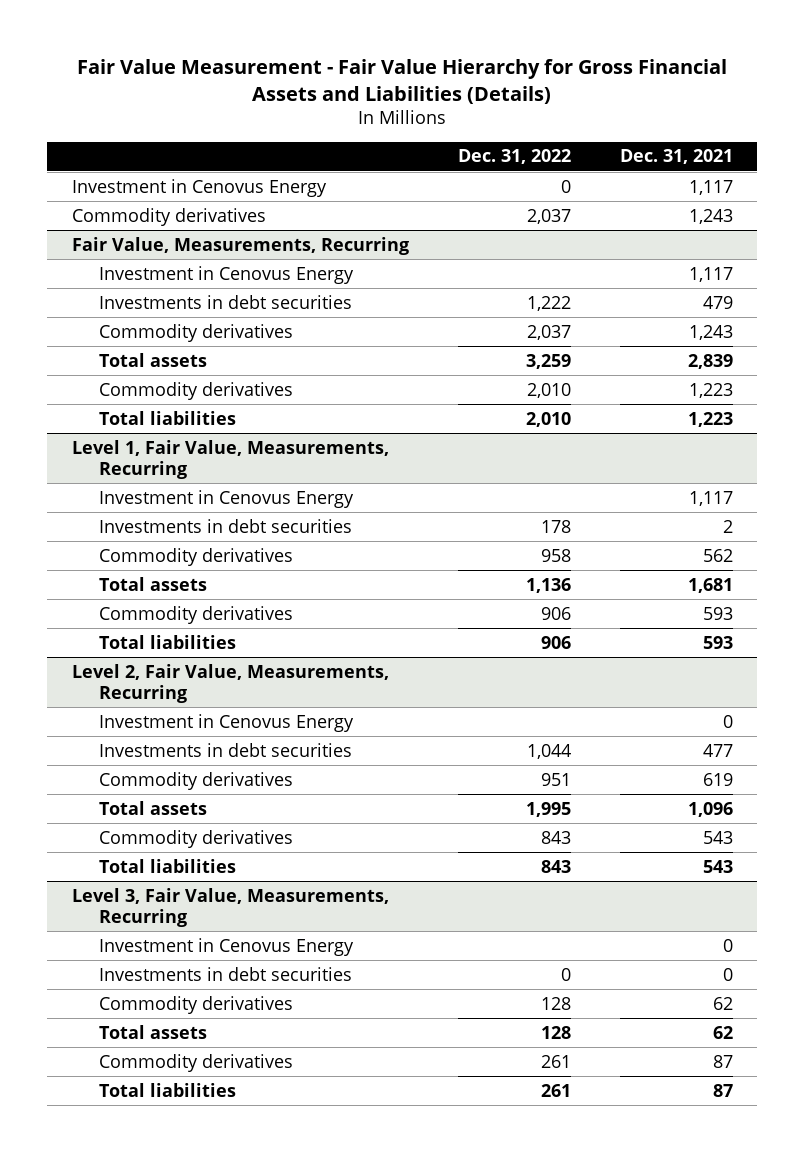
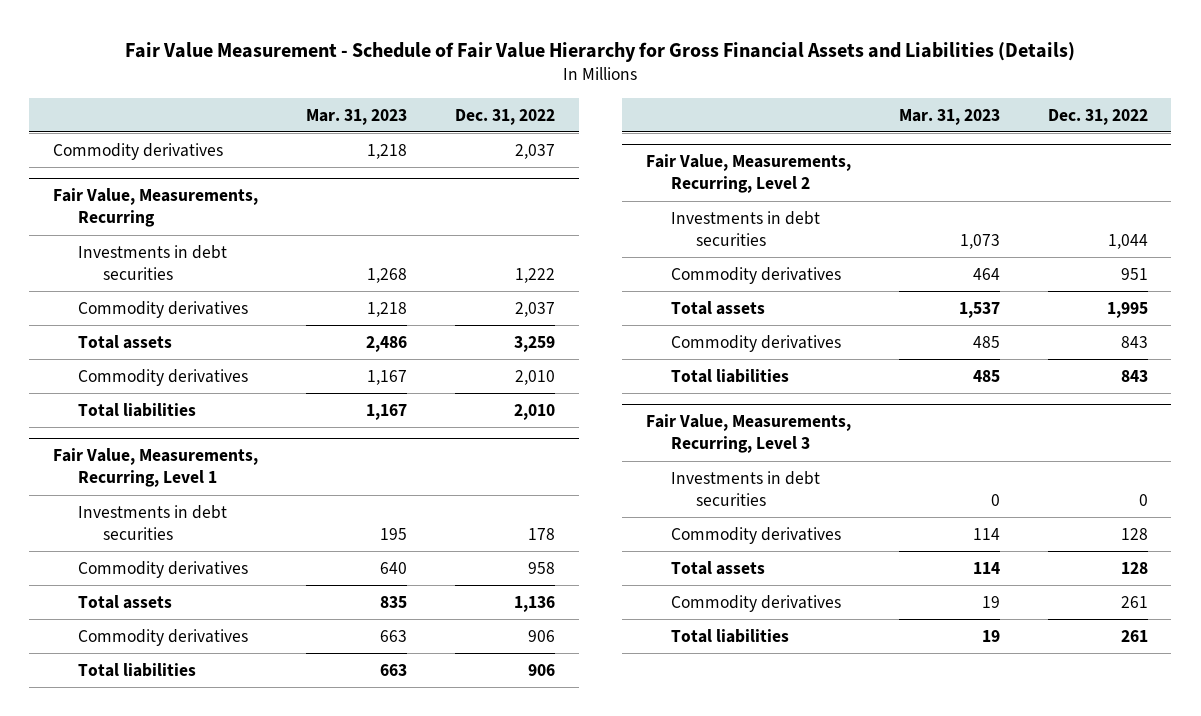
[77,58,728,104] Fair Value Measurement - Fair Value Hierarchy for Gross Financial Assets and Liabilities (Details) -> [125,41,1076,62] Fair Value Measurement - Schedule of Fair Value Hierarchy for Gross Financial Assets and Liabilities (Details)
[619,149,733,165] Dec. 31, 2021 -> none
none -> [305,108,407,125] Mar. 31, 2023
[71,178,327,197] Investment in Cenovus Energy -> none
[98,265,354,284] Investment in Cenovus Energy -> none
[98,489,354,508] Investment in Cenovus Energy -> none
[71,439,389,479] Level 1, Fair Value, Measurements, Recurring -> [53,447,259,488] Fair Value, Measurements, Recurring, Level 1
[98,713,354,732] Investment in Cenovus Energy -> none
[71,663,389,703] Level 2, Fair Value, Measurements, Recurring -> [646,153,852,194] Fair Value, Measurements, Recurring, Level 2
[98,937,354,956] Investment in Cenovus Energy -> none
[71,887,389,927] Level 3, Fair Value, Measurements, Recurring -> [646,413,852,454] Fair Value, Measurements, Recurring, Level 3

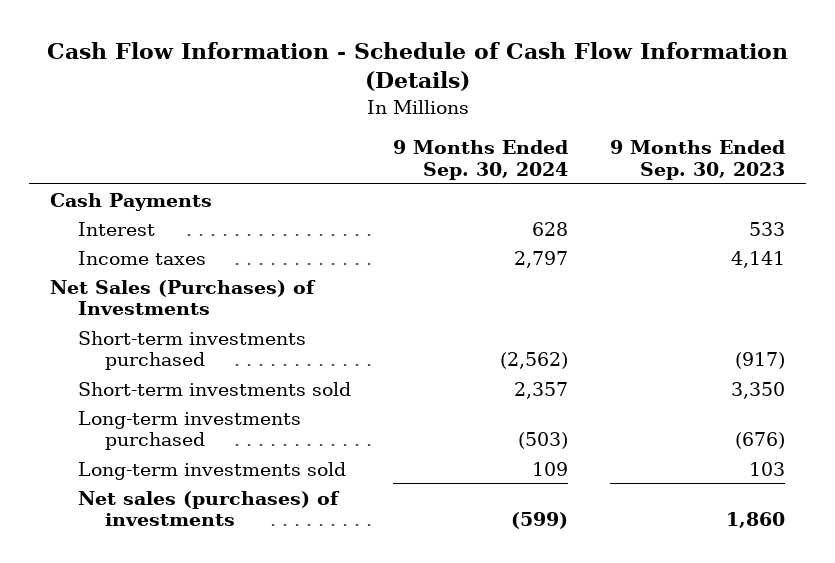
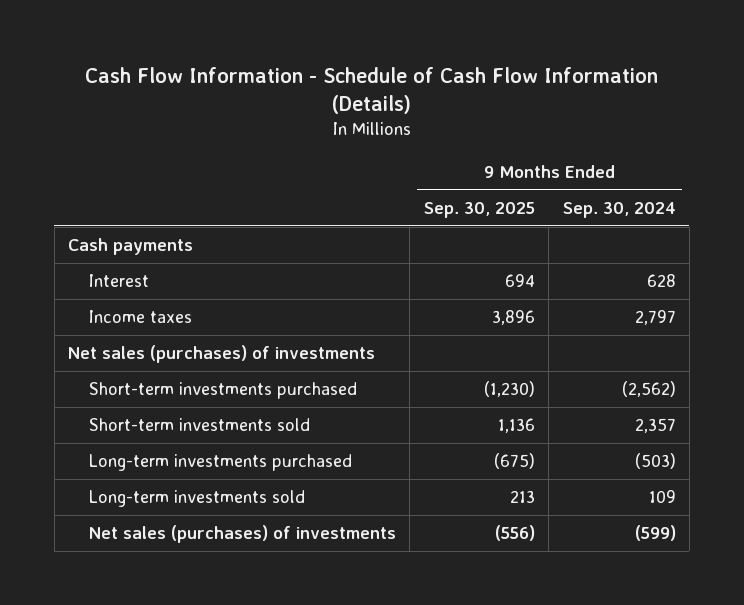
[610,140,786,180] 9 Months Ended Sep. 30, 2023 -> none
none -> [423,202,535,219] Sep. 30, 2025
[50,192,213,211] Cash Payments -> [68,238,194,256] Cash payments
[50,279,317,316] Net Sales (Purchases) of Investments -> [68,345,376,364] Net sales (purchases) of investments

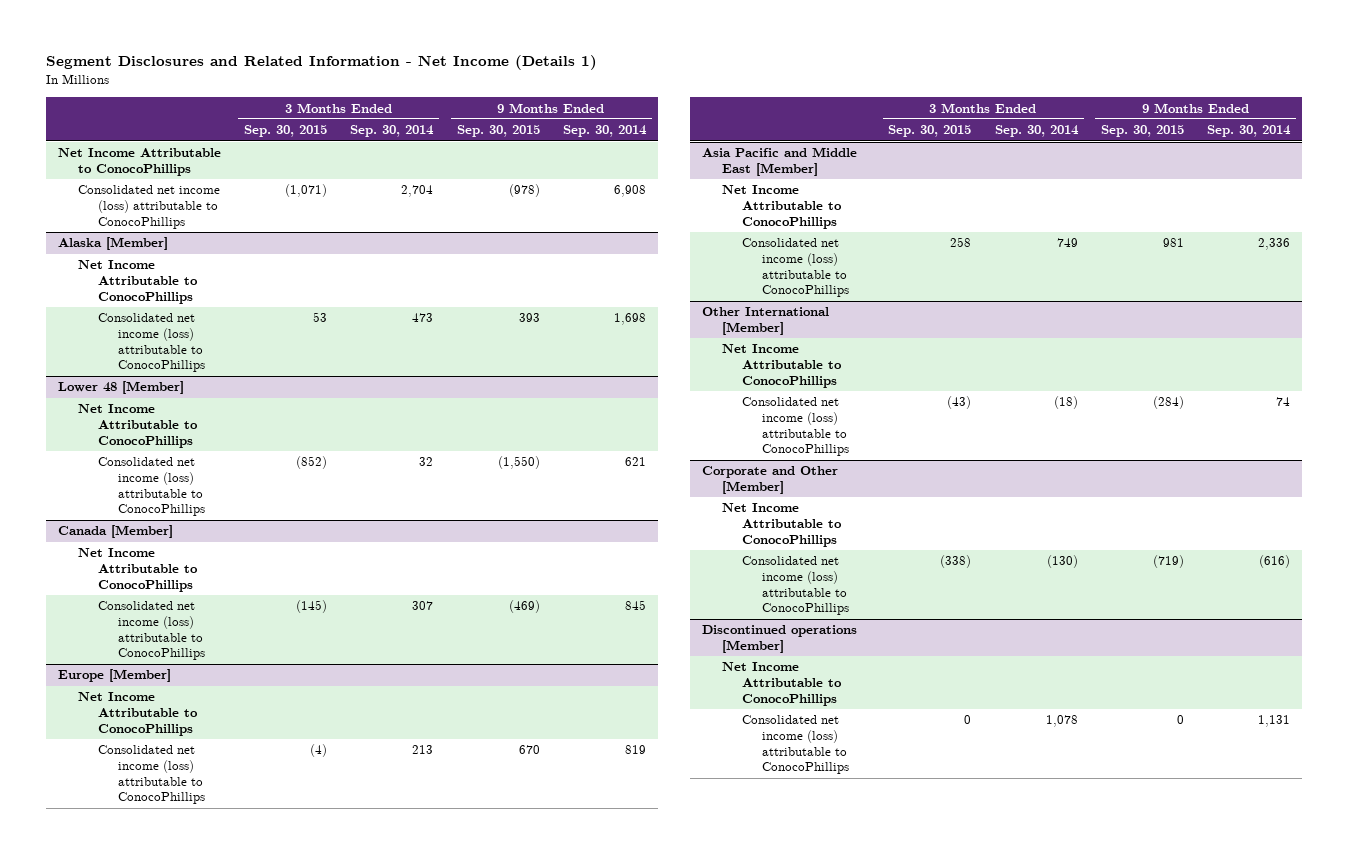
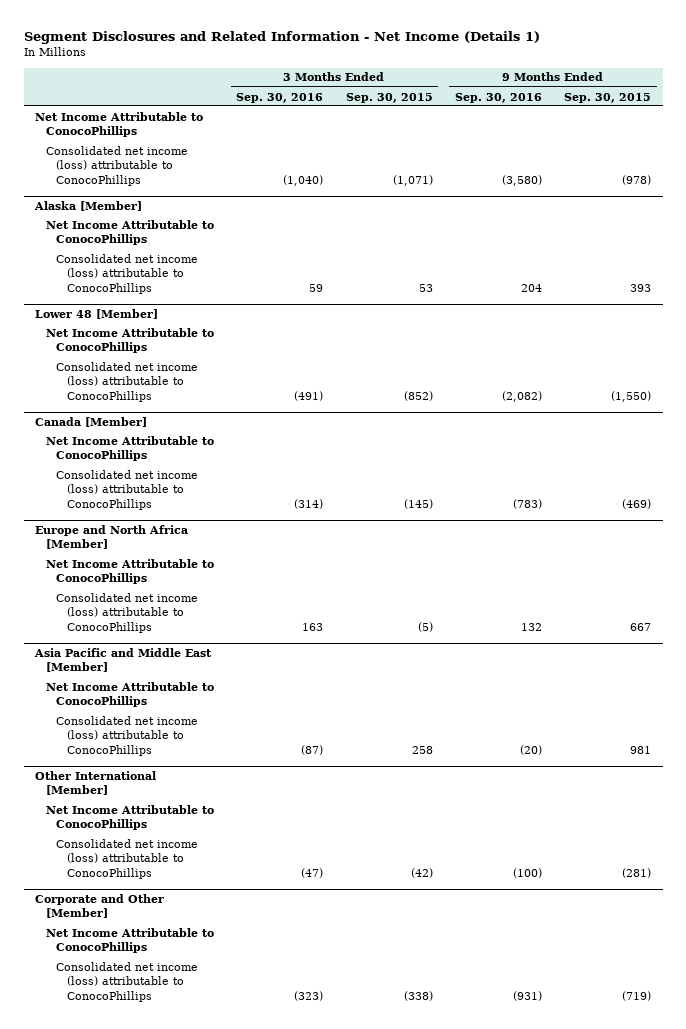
[350,125,435,138] Sep. 30, 2014 -> none
[562,125,647,138] Sep. 30, 2014 -> none
none -> [236,92,324,103] Sep. 30, 2016
none -> [455,92,543,103] Sep. 30, 2016
[57,669,171,683] Europe [Member] -> [34,524,188,550] Europe and North Africa [Member]
[309,744,327,758] (4) -> [417,621,433,632] (5)
[518,745,540,755] 670 -> [630,622,652,631] 667
[947,396,972,410] (43) -> [410,867,433,878] (42)
[1153,396,1185,410] (284) -> [622,867,652,878] (281)
[702,625,858,654] Discontinued operations [Member] -> none
[722,662,843,706] Net Income Attributable to ConocoPhillips -> none
[742,715,850,775] Consolidated net income (loss) attributable to ConocoPhillips -> none

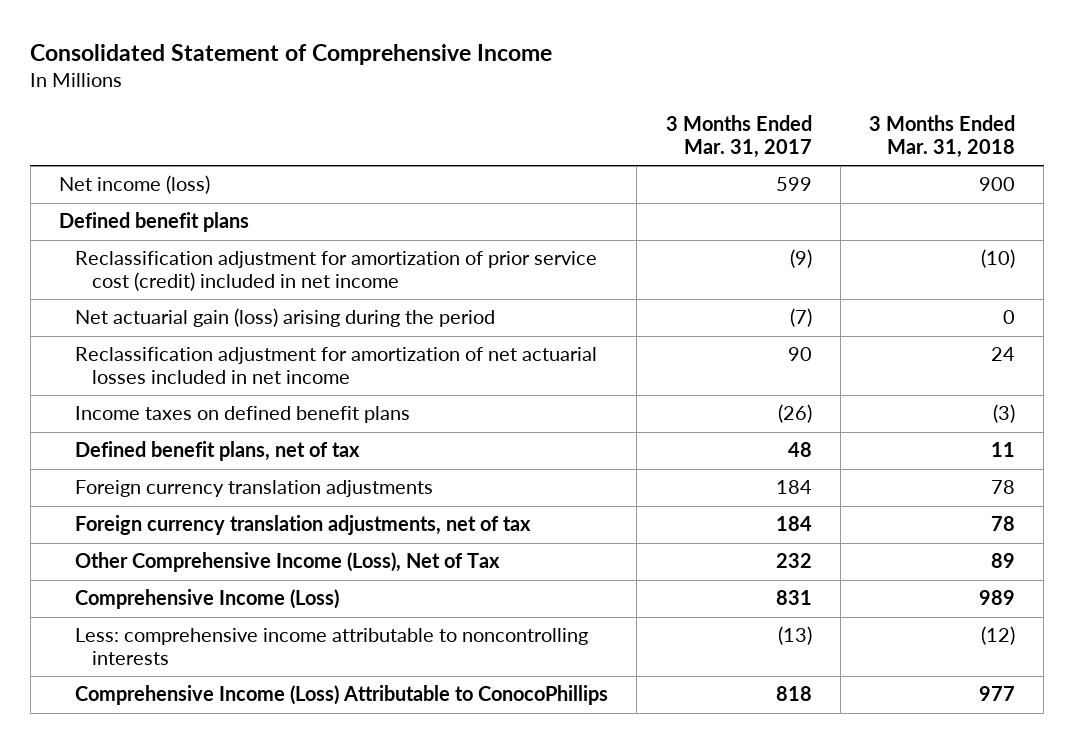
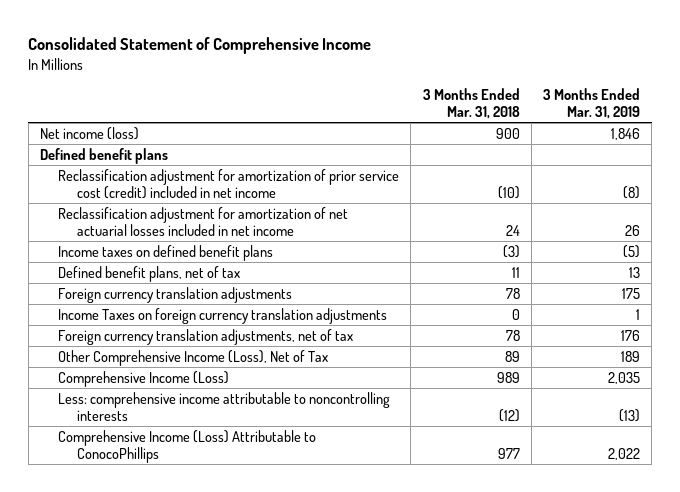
[665,115,812,158] 3 Months Ended Mar. 31, 2017 -> none
none -> [542,88,640,119] 3 Months Ended Mar. 31, 2019
[75,308,496,328] Net actuarial gain (loss) arising during the period -> none
none -> [58,307,388,324] Income Taxes on foreign currency translation adjustments

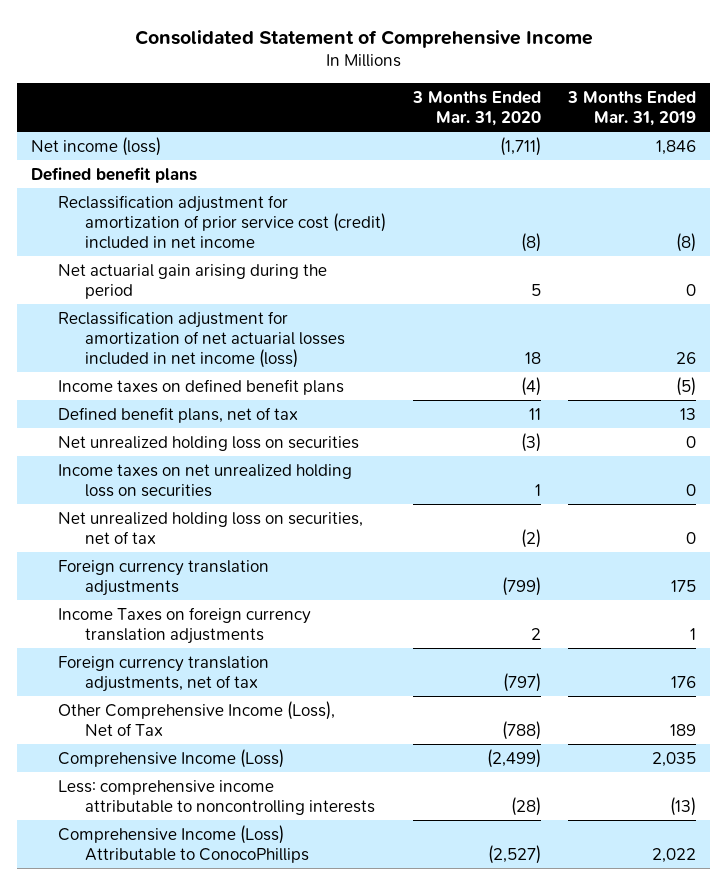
[422,88,520,119] 3 Months Ended Mar. 31, 2018 -> none
none -> [411,91,541,127] 3 Months Ended Mar. 31, 2020
none -> [57,263,327,299] Net actuarial gain arising during the period
[58,206,349,236] Reclassification adjustment for amortization of net actuarial losses included in net income -> [57,310,345,369] Reclassification adjustment for amortization of net actuarial losses included in net income (loss)
none -> [57,435,359,451] Net unrealized holding loss on securities
none -> [57,463,352,497] Income taxes on net unrealized holding loss on securities
none -> [57,511,363,544] Net unrealized holding loss on securities, net of tax

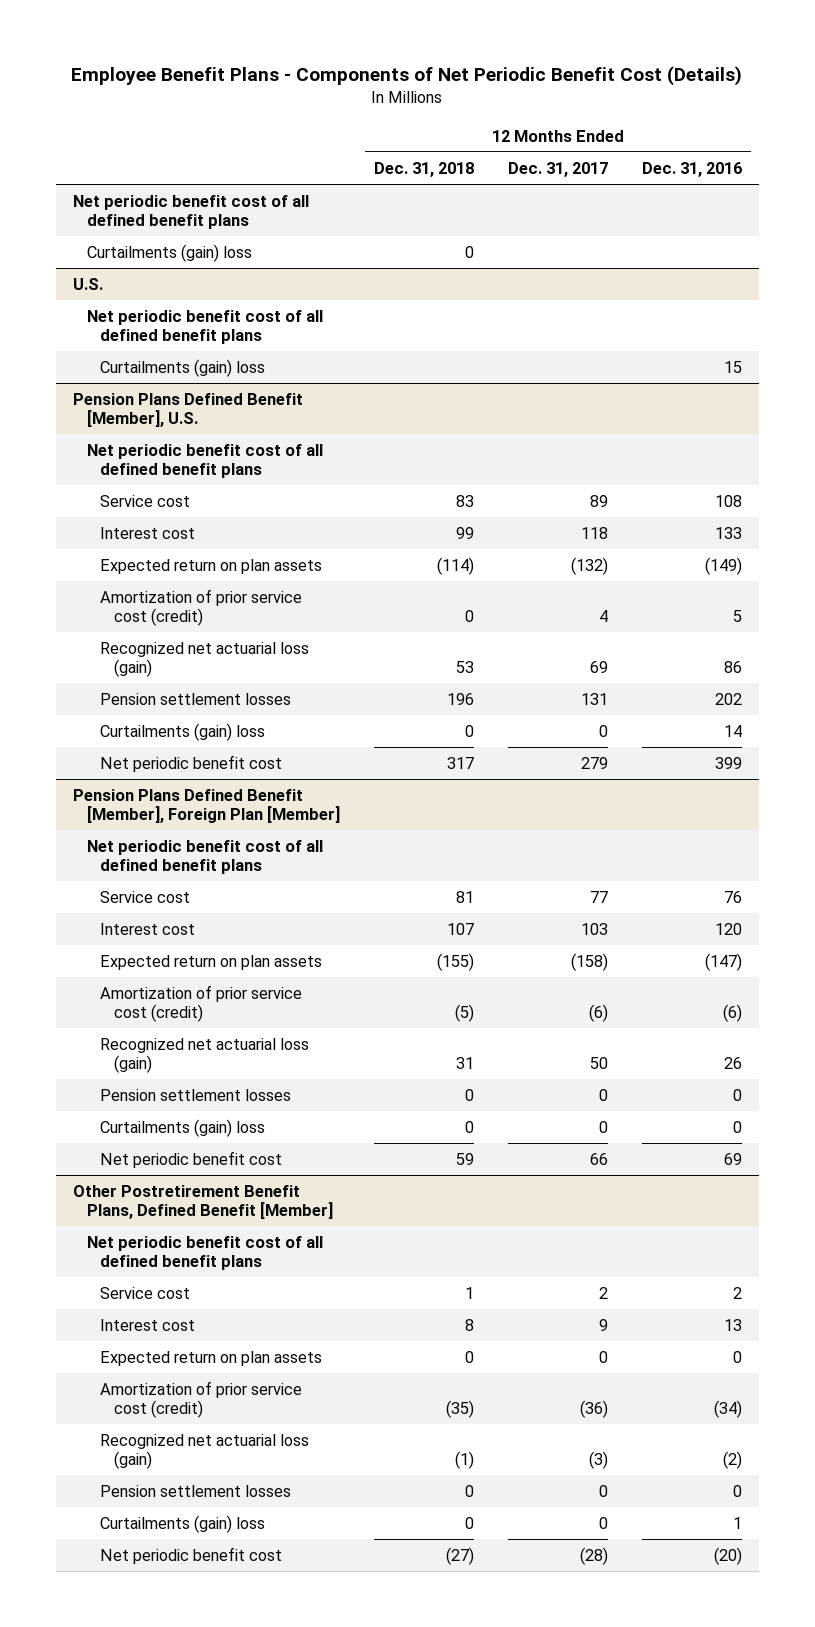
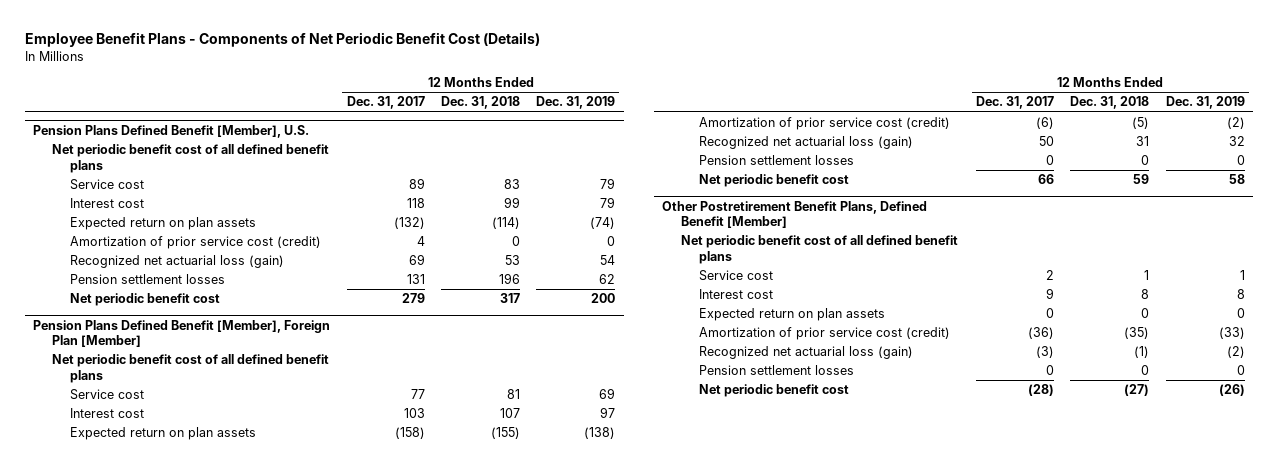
[642,161,743,177] Dec. 31, 2016 -> none
none -> [536,96,616,110] Dec. 31, 2019
[72,194,309,230] Net periodic benefit cost of all defined benefit plans -> none
[86,243,252,262] Curtailments (gain) loss -> none
[72,277,103,290] U.S. -> none
[86,309,323,345] Net periodic benefit cost of all defined benefit plans -> none
[100,358,266,377] Curtailments (gain) loss -> none
[100,722,266,741] Curtailments (gain) loss -> none
[100,1118,266,1137] Curtailments (gain) loss -> none
[100,1514,266,1533] Curtailments (gain) loss -> none

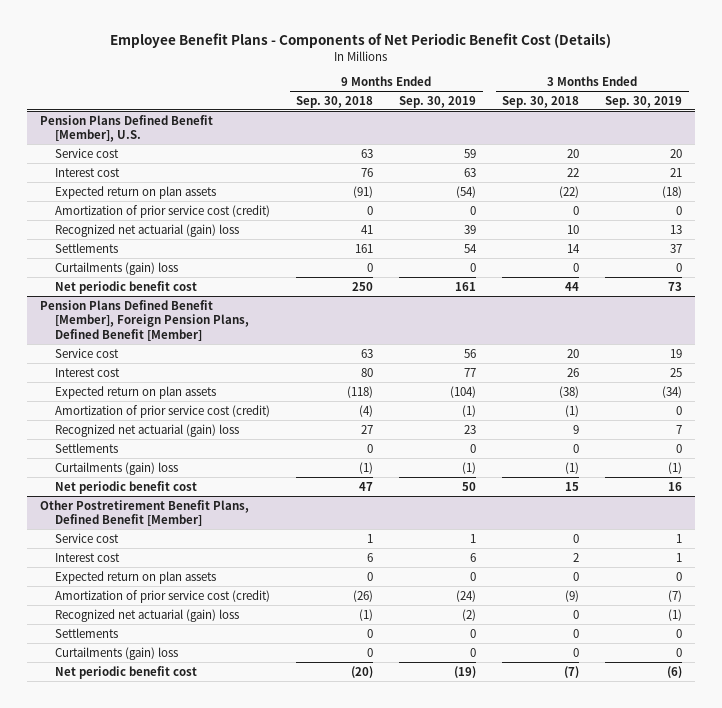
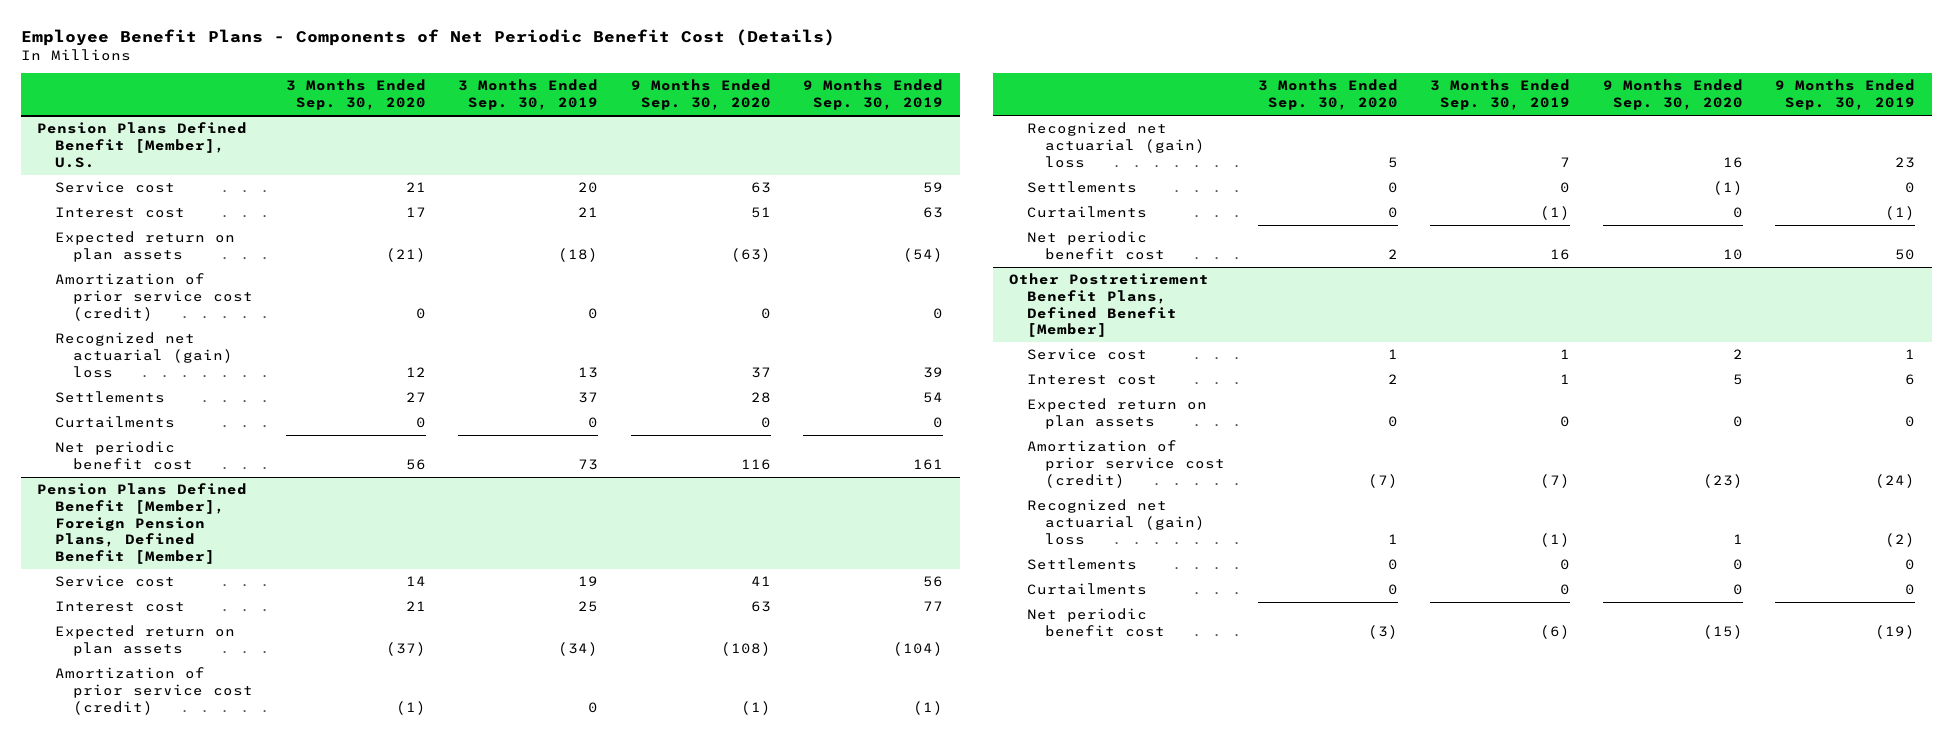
[296,95,374,108] Sep. 30, 2018 -> none
[502,95,580,108] Sep. 30, 2018 -> none
none -> [285,79,426,111] 3 Months Ended Sep. 30, 2020
none -> [630,79,771,111] 9 Months Ended Sep. 30, 2020
[55,261,179,275] Curtailments (gain) loss -> [55,416,176,429] Curtailments
[55,461,179,475] Curtailments (gain) loss -> [1027,206,1148,219] Curtailments
[55,646,179,660] Curtailments (gain) loss -> [1027,583,1148,596] Curtailments

